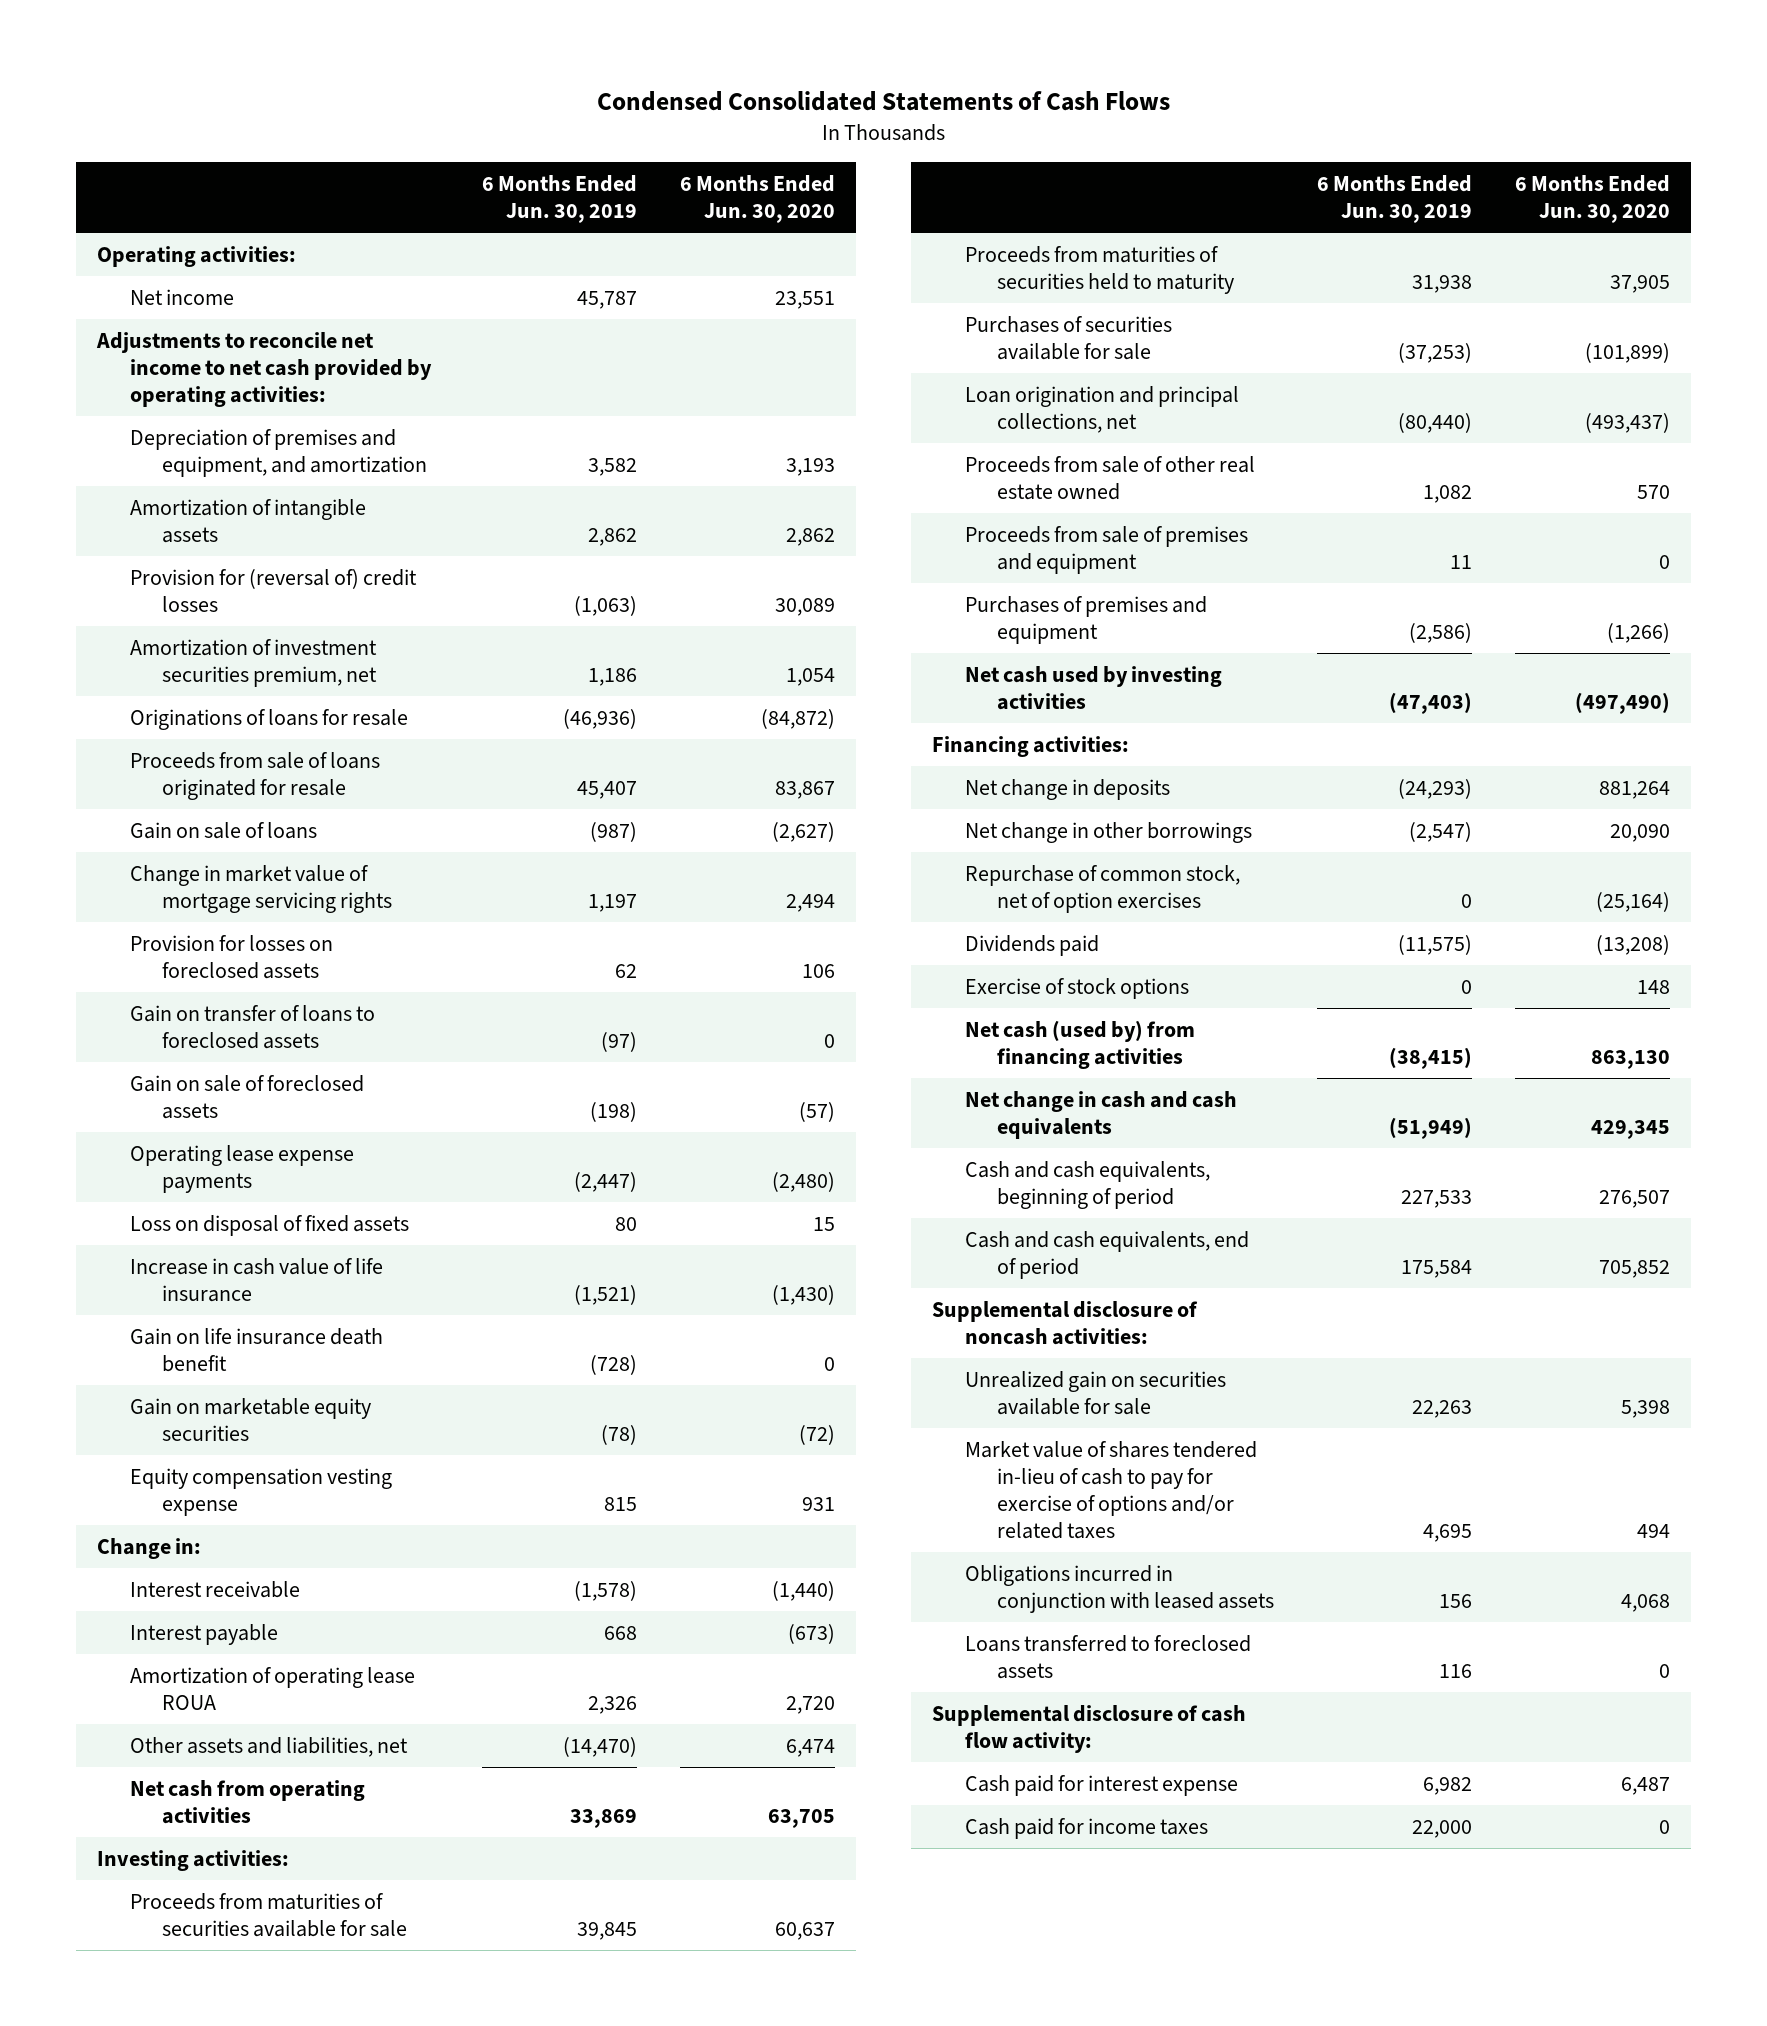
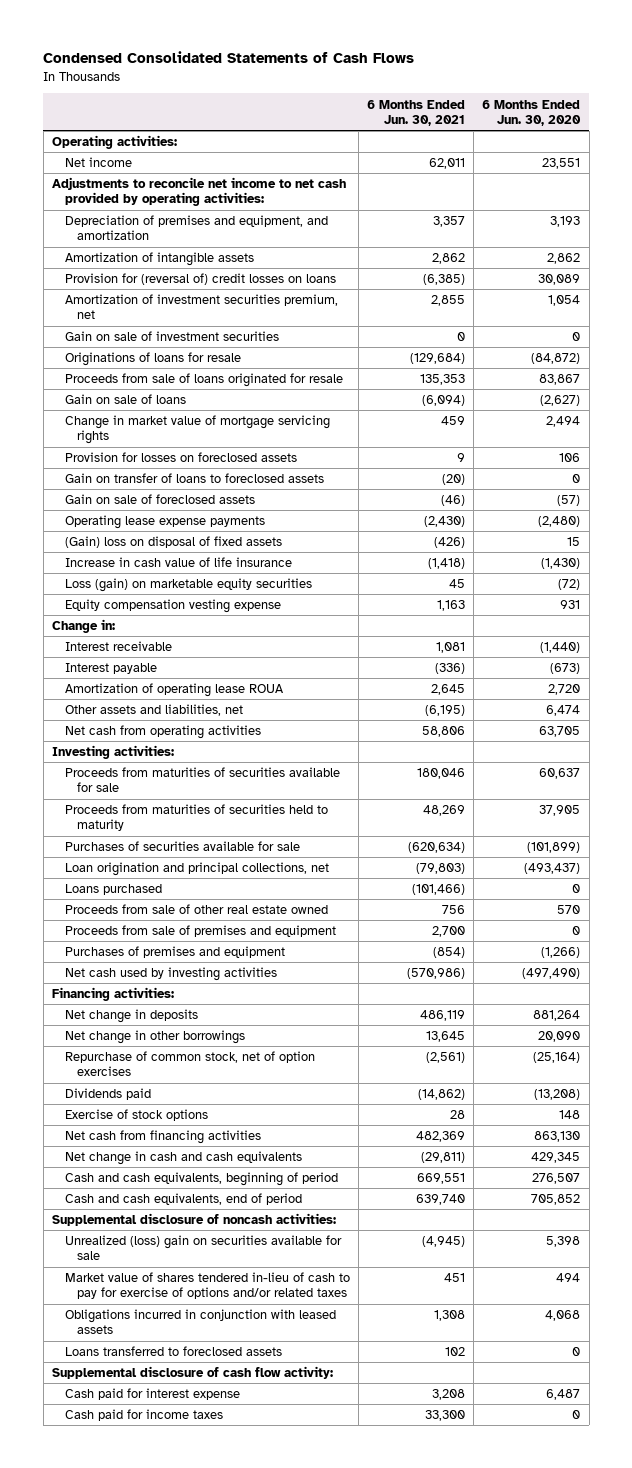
[481,175,637,224] 6 Months Ended Jun. 30, 2019 -> none
none -> [367,99,466,126] 6 Months Ended Jun. 30, 2021
[129,568,417,612] Provision for (reversal of) credit losses -> [64,273,336,286] Provision for (reversal of) credit losses on loans
none -> [64,331,279,342] Gain on sale of investment securities
[129,1214,409,1236] Loss on disposal of fixed assets -> [64,536,282,549] (Gain) loss on disposal of fixed assets
[129,1327,383,1372] Gain on life insurance death benefit -> none
[129,1397,371,1441] Gain on marketable equity securities -> [64,578,312,593] Loss (gain) on marketable equity securities
none -> [64,884,162,896] Loans purchased
[964,1019,1195,1069] Net cash (used by) from financing activities -> [64,1130,261,1145] Net cash from financing activities
[964,1370,1226,1415] Unrealized gain on securities available for sale -> [64,1235,342,1261] Unrealized (loss) gain on securities available for sale

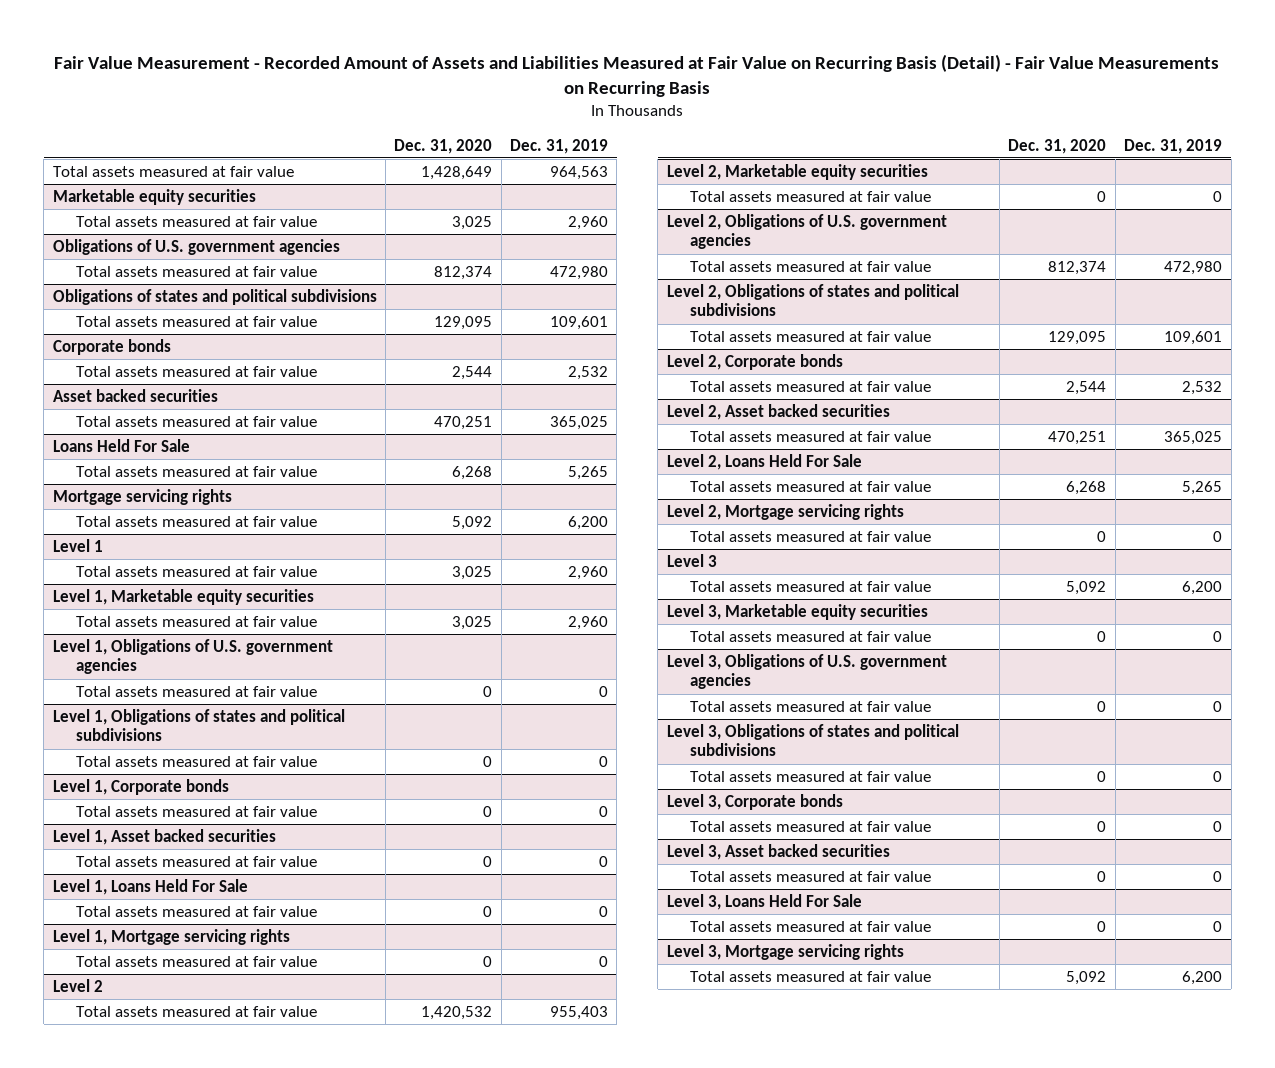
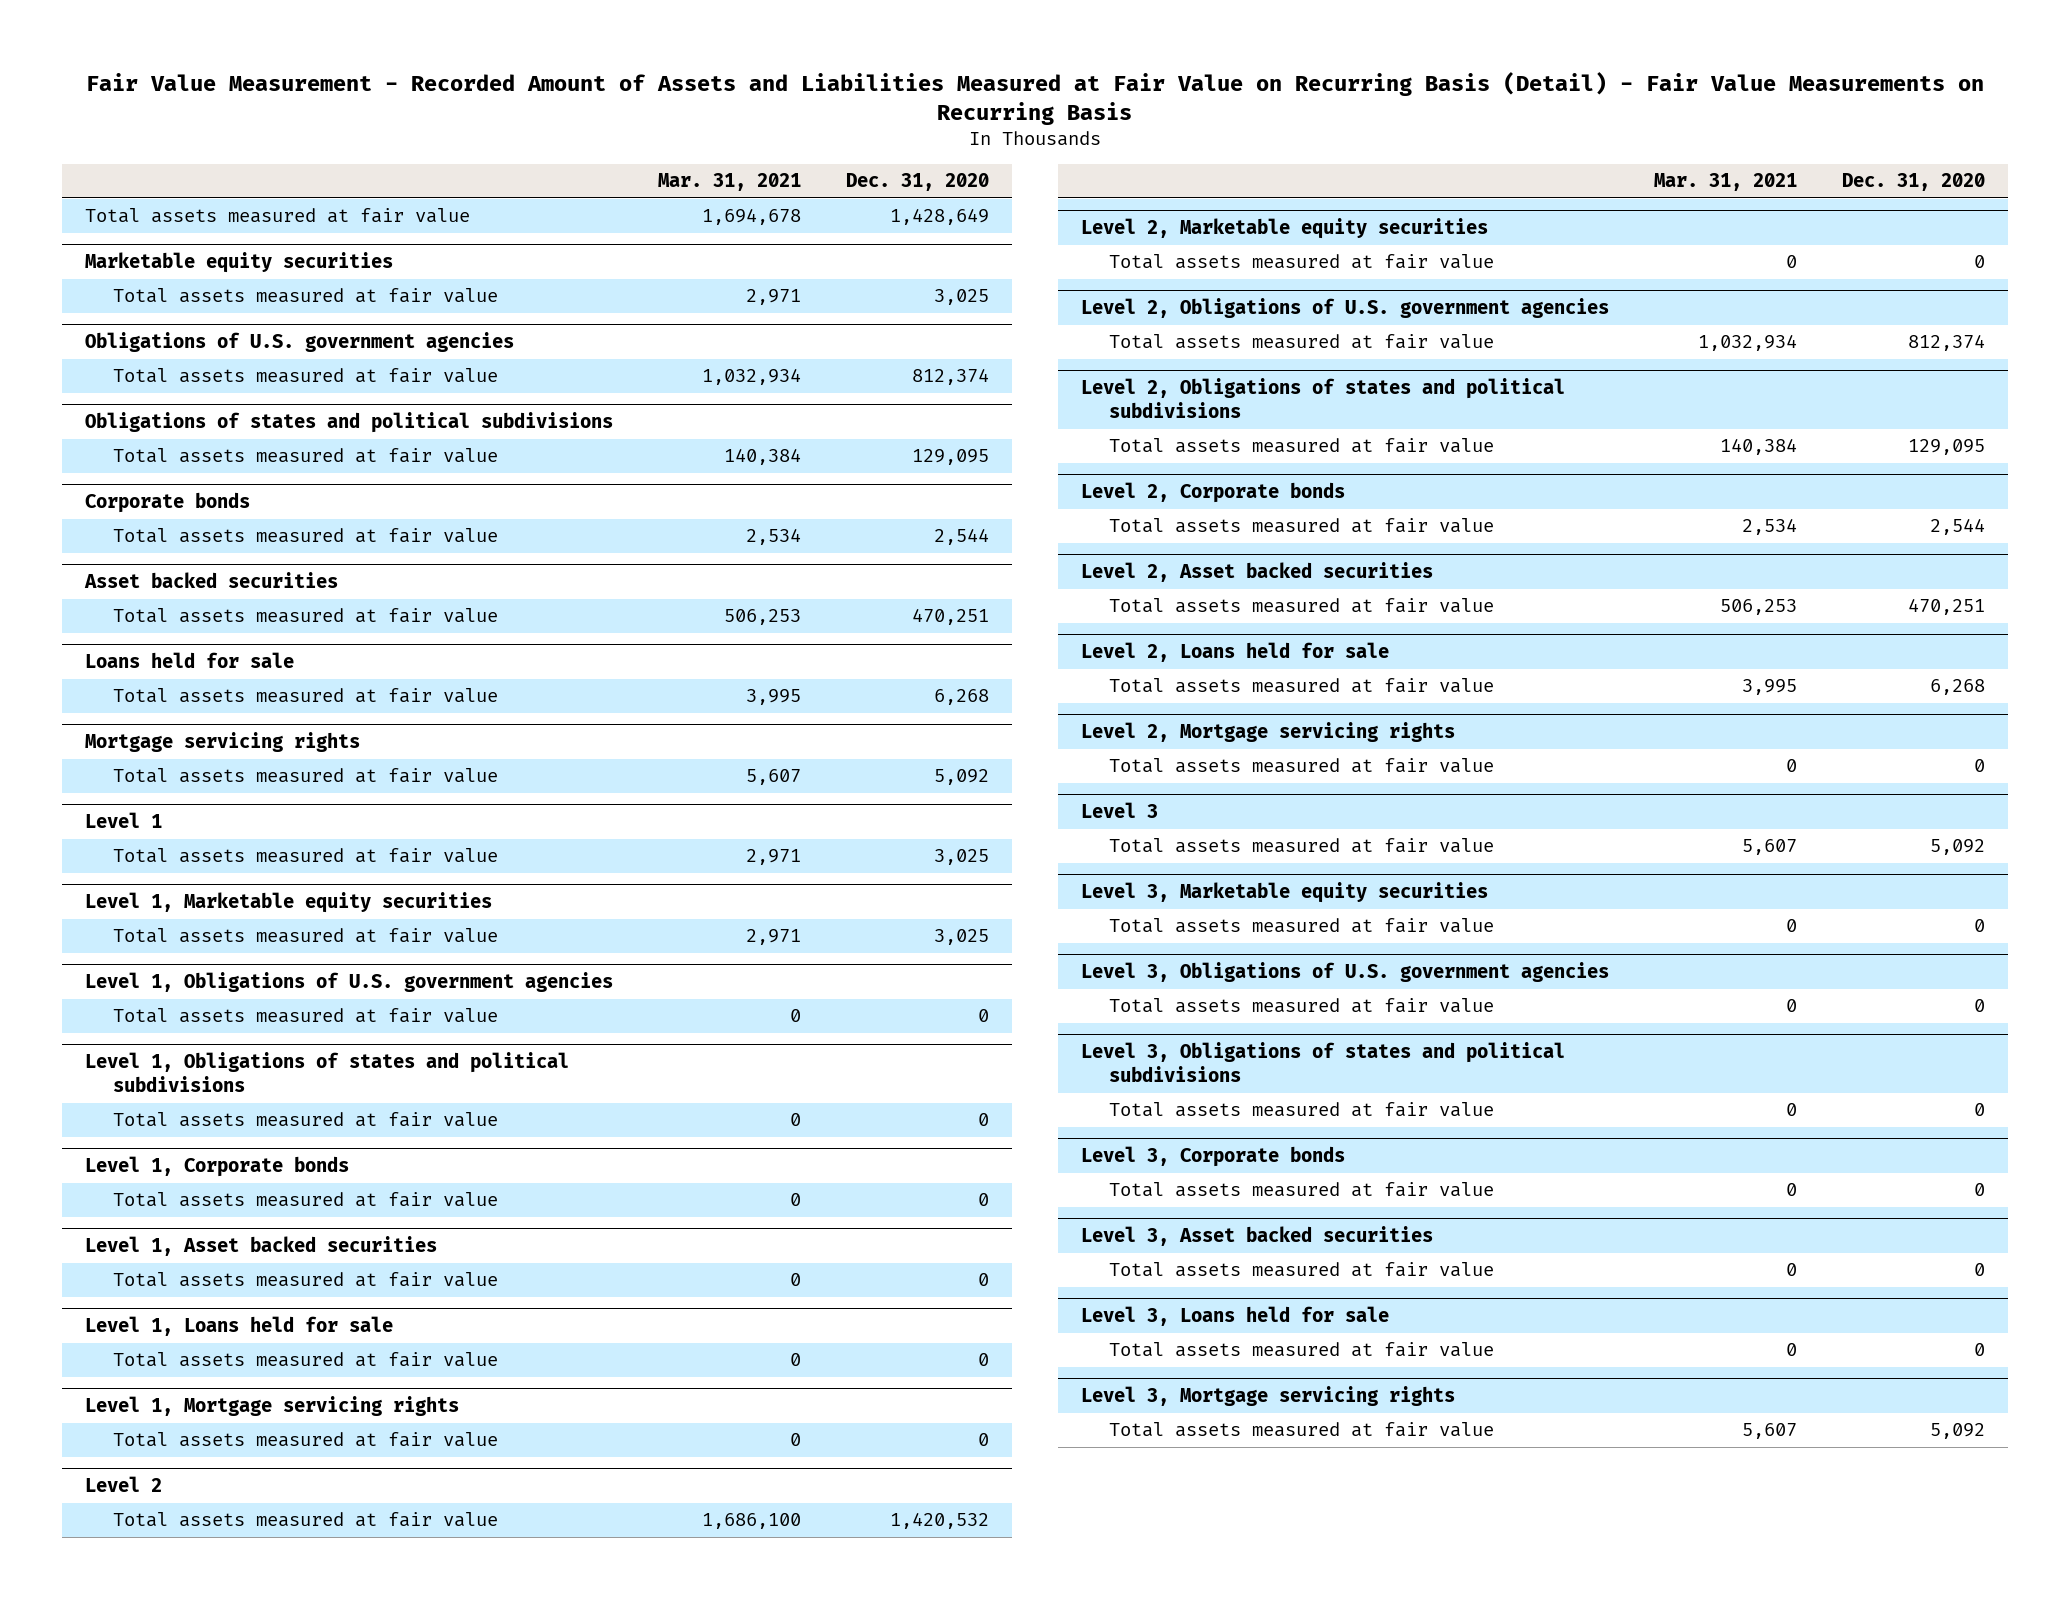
[510,138,609,154] Dec. 31, 2019 -> none
none -> [657,173,801,192] Mar. 31, 2021
[52,438,190,452] Loans Held For Sale -> [84,652,294,669] Loans held for sale
[52,878,248,895] Level 1, Loans Held For Sale -> [84,1316,393,1337] Level 1, Loans held for sale
[666,453,862,470] Level 2, Loans Held For Sale -> [1080,642,1389,663] Level 2, Loans held for sale
[666,893,862,910] Level 3, Loans Held For Sale -> [1080,1306,1389,1327] Level 3, Loans held for sale

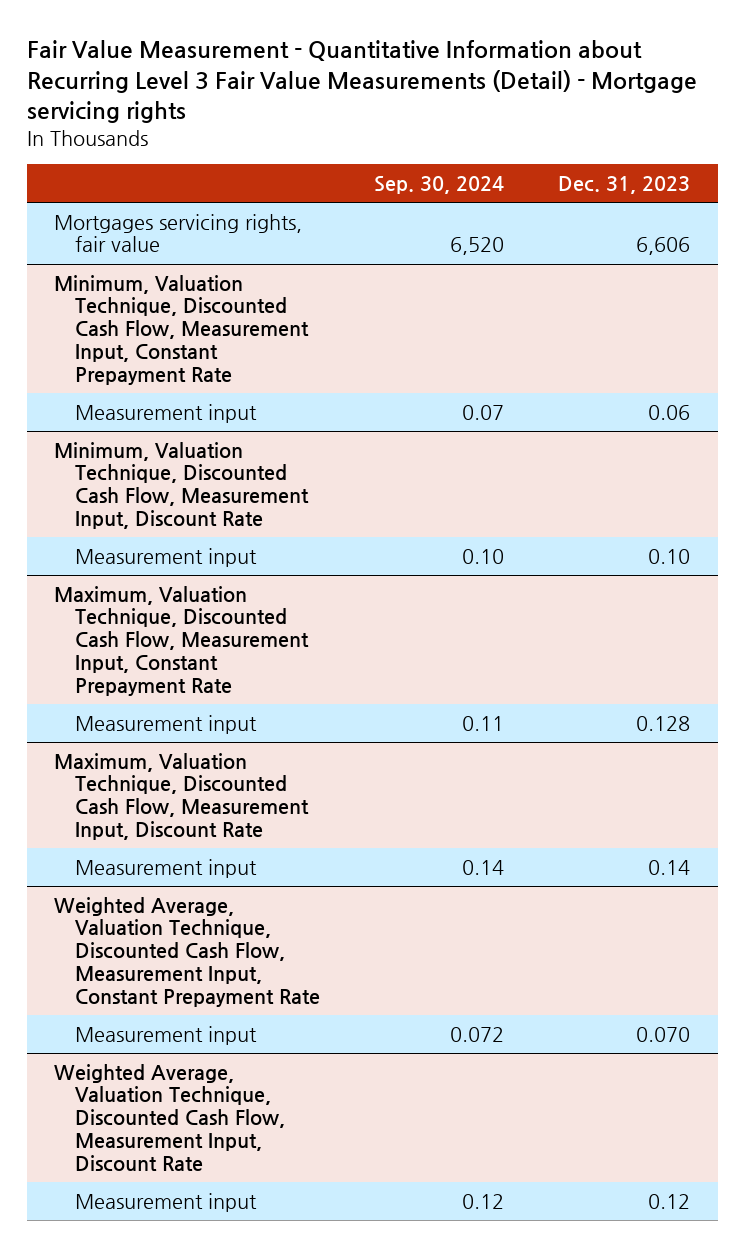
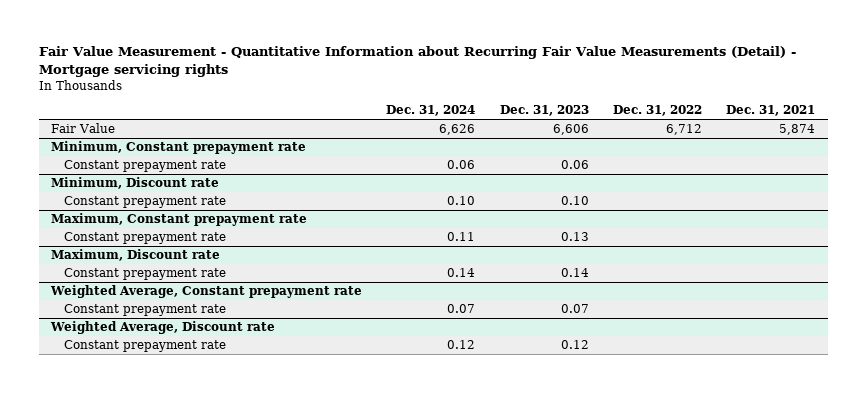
[26,40,697,124] Fair Value Measurement - Quantitative Information about Recurring Level 3 Fair Value Measurements (Detail) - Mortgage servicing rights -> [38,46,796,78] Fair Value Measurement - Quantitative Information about Recurring Fair Value Measurements (Detail) - Mortgage servicing rights
[373,176,504,195] Sep. 30, 2024 -> none
none -> [386,105,476,117] Dec. 31, 2024
none -> [613,105,703,117] Dec. 31, 2022
none -> [726,105,816,117] Dec. 31, 2021
[54,274,309,385] Minimum, Valuation Technique, Discounted Cash Flow, Measurement Input, Constant Prepayment Rate -> none
[54,441,309,529] Minimum, Valuation Technique, Discounted Cash Flow, Measurement Input, Discount Rate -> none
[54,585,309,696] Maximum, Valuation Technique, Discounted Cash Flow, Measurement Input, Constant Prepayment Rate -> none
[74,714,257,734] Measurement input -> none
[54,752,309,840] Maximum, Valuation Technique, Discounted Cash Flow, Measurement Input, Discount Rate -> none
[54,896,320,1007] Weighted Average, Valuation Technique, Discounted Cash Flow, Measurement Input, Constant Prepayment Rate -> none
[74,1025,257,1045] Measurement input -> none
[54,1063,285,1172] Weighted Average, Valuation Technique, Discounted Cash Flow, Measurement Input, Discount Rate -> none
[54,213,303,253] Mortgages servicing rights, fair value -> [50,123,115,134] Fair Value
none -> [50,141,306,155] Minimum, Constant prepayment rate
[74,403,257,423] Measurement input -> [64,160,227,173] Constant prepayment rate
none -> [50,177,219,190] Minimum, Discount rate
[74,547,257,567] Measurement input -> [64,196,227,209] Constant prepayment rate
none -> [50,213,307,227] Maximum, Constant prepayment rate
none -> [64,232,227,245] Constant prepayment rate
none -> [50,249,220,262] Maximum, Discount rate
[74,858,257,878] Measurement input -> [64,268,227,281] Constant prepayment rate
none -> [49,285,362,299] Weighted Average, Constant prepayment rate
none -> [64,304,227,317] Constant prepayment rate
none -> [49,321,275,335] Weighted Average, Discount rate
[74,1192,257,1212] Measurement input -> [64,340,227,353] Constant prepayment rate

